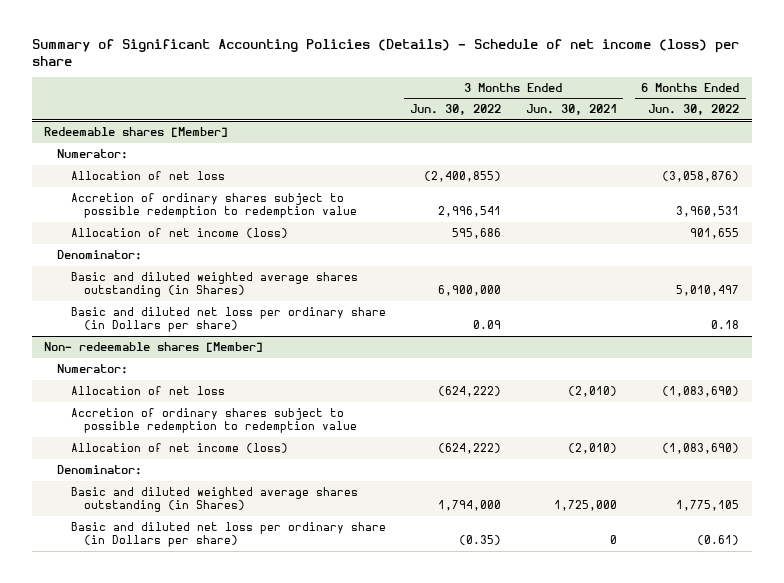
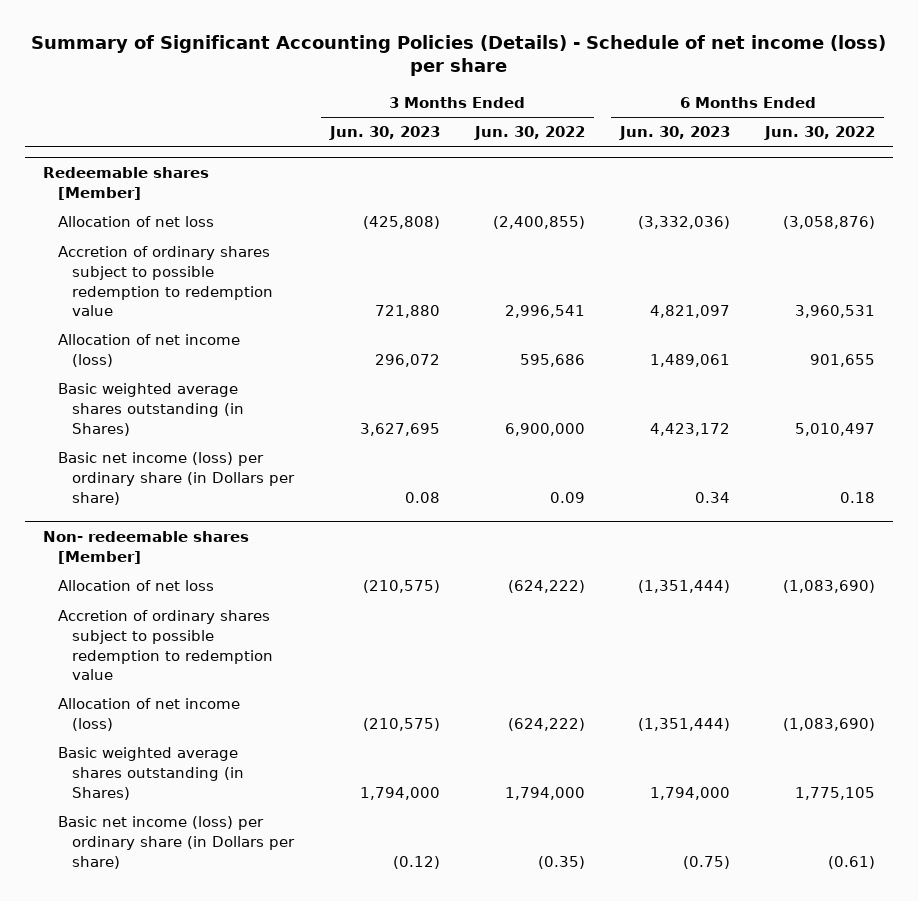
[525,104,617,116] Jun. 30, 2021 -> none
none -> [328,126,440,141] Jun. 30, 2023
none -> [619,126,731,141] Jun. 30, 2023
[57,148,129,159] Numerator: -> none
[57,249,143,260] Denominator: -> none
[70,271,358,298] Basic and diluted weighted average shares outstanding (in Shares) -> [57,383,245,436] Basic weighted average shares outstanding (in Shares)
[70,306,386,333] Basic and diluted net loss per ordinary share (in Dollars per share) -> [57,452,296,505] Basic net income (loss) per ordinary share (in Dollars per share)
[57,363,129,374] Numerator: -> none
[57,464,143,475] Denominator: -> none
[70,486,358,513] Basic and diluted weighted average shares outstanding (in Shares) -> [57,747,245,800] Basic weighted average shares outstanding (in Shares)
[70,521,386,548] Basic and diluted net loss per ordinary share (in Dollars per share) -> [57,816,296,869] Basic net income (loss) per ordinary share (in Dollars per share)

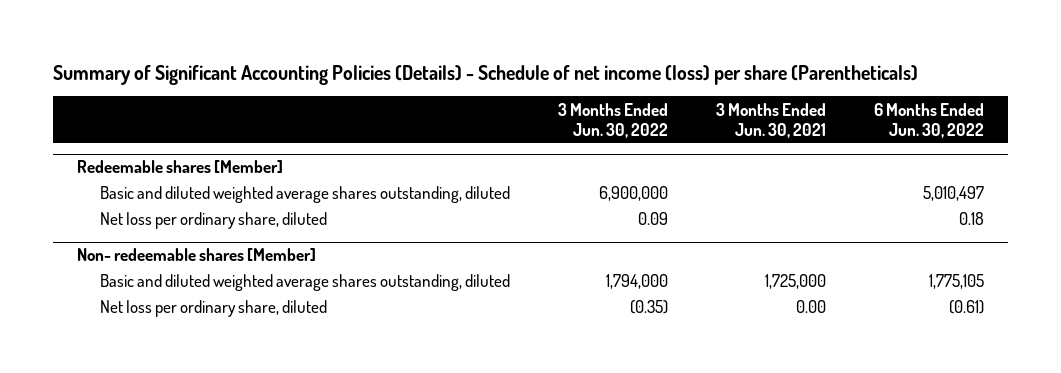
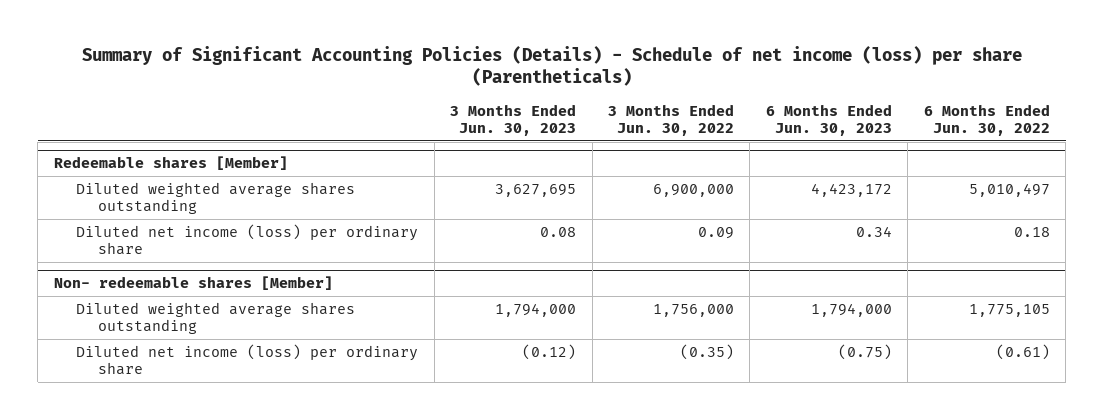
[715,102,826,139] 3 Months Ended Jun. 30, 2021 -> none
none -> [450,103,577,137] 3 Months Ended Jun. 30, 2023
none -> [765,103,892,137] 6 Months Ended Jun. 30, 2023
[100,186,511,204] Basic and diluted weighted average shares outstanding, diluted -> [76,181,356,215] Diluted weighted average shares outstanding
[100,212,328,230] Net loss per ordinary share, diluted -> [76,223,419,256] Diluted net income (loss) per ordinary share
[100,274,511,292] Basic and diluted weighted average shares outstanding, diluted -> [76,301,356,335] Diluted weighted average shares outstanding
[605,274,668,290] 1,794,000 -> [653,303,735,317] 1,756,000
[100,300,328,318] Net loss per ordinary share, diluted -> [76,343,419,376] Diluted net income (loss) per ordinary share

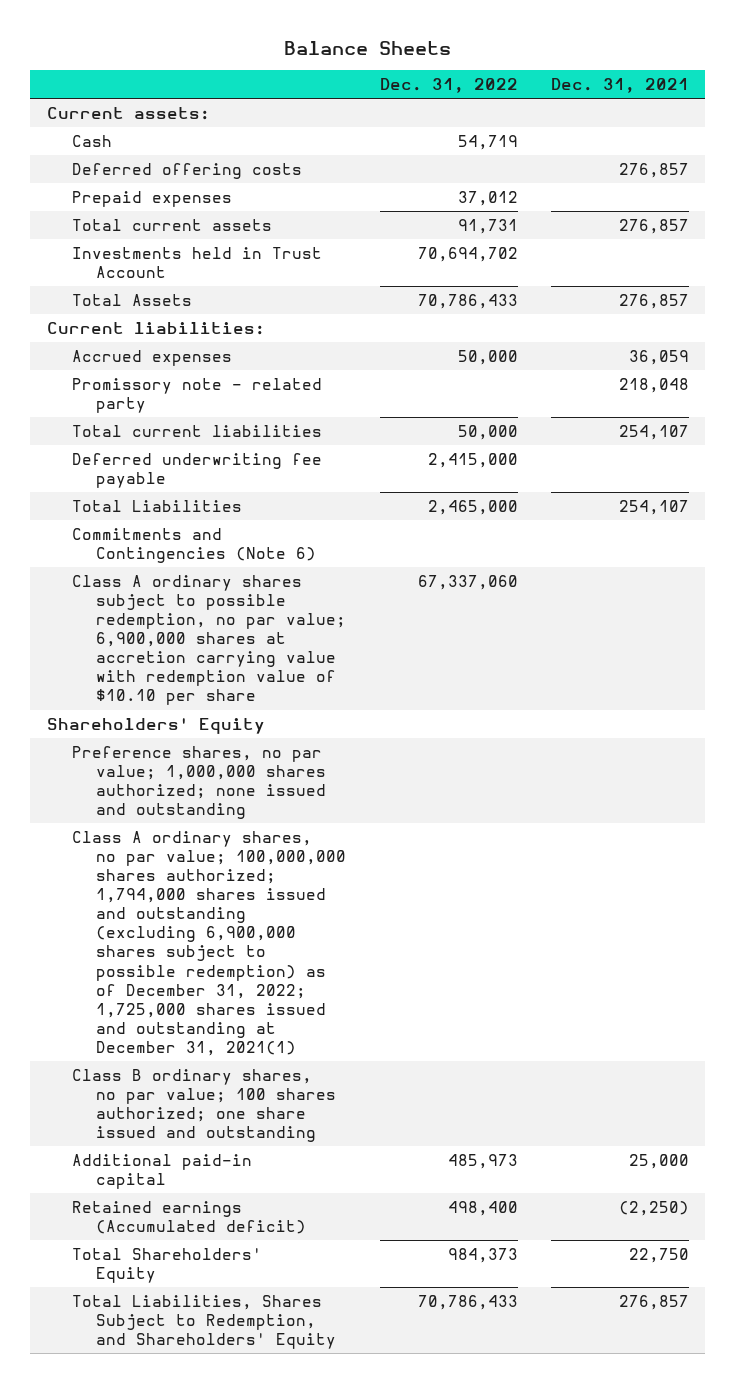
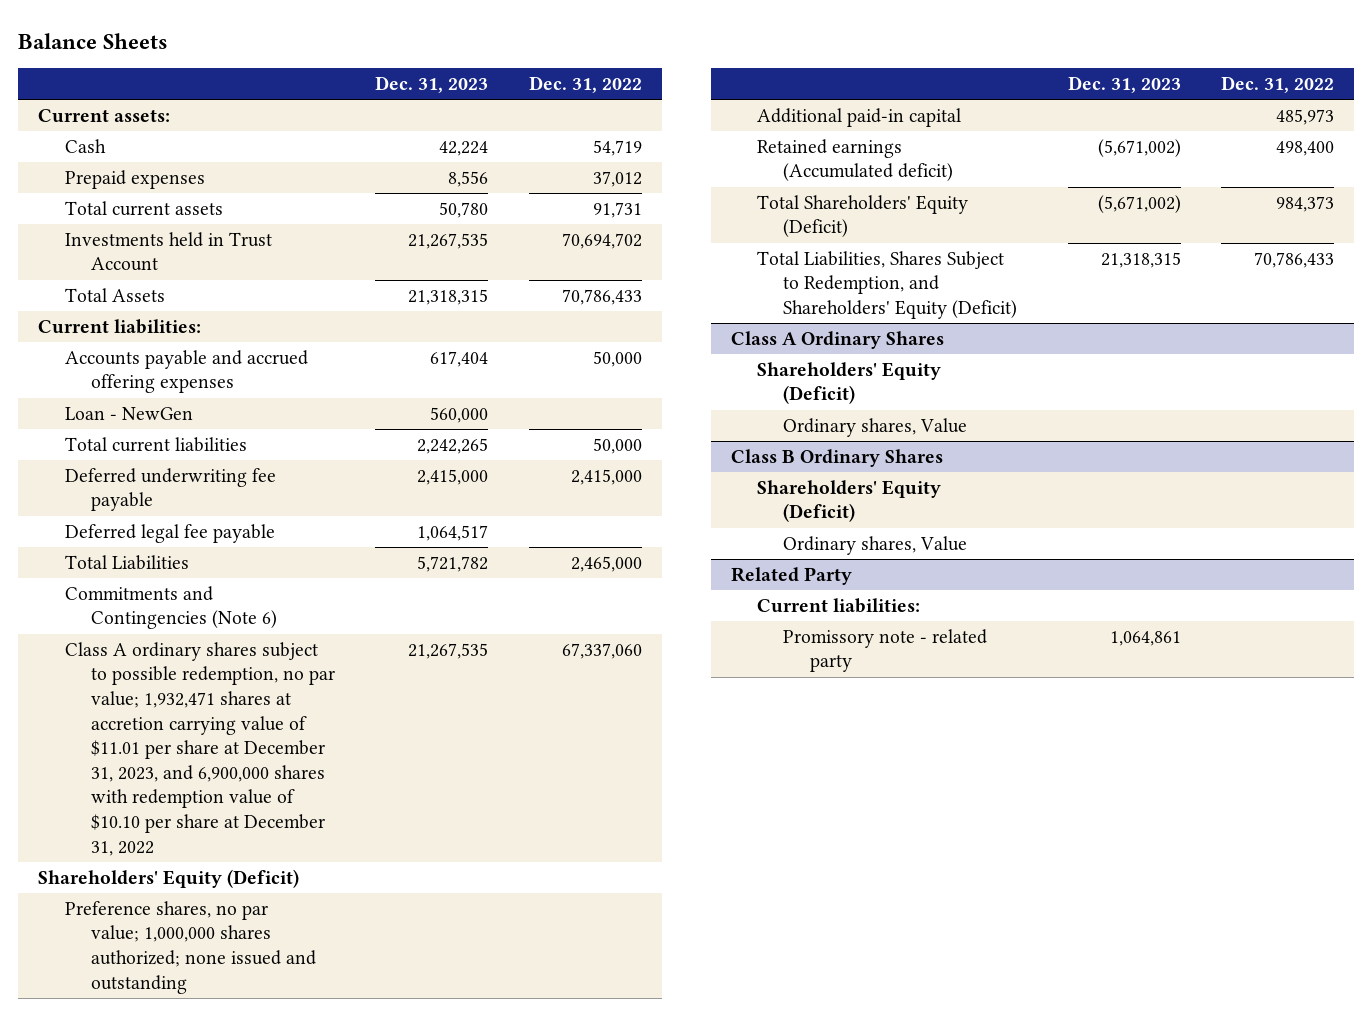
[550,78,689,94] Dec. 31, 2021 -> none
none -> [375,76,489,94] Dec. 31, 2023
[71,162,302,179] Deferred offering costs -> none
[71,377,322,414] Promissory note - related party -> none
[71,349,232,366] Accrued expenses -> [64,349,308,394] Accounts payable and accrued offering expenses
none -> [64,406,193,420] Loan - NewGen
none -> [64,523,275,543] Deferred legal fee payable
[71,574,347,706] Class A ordinary shares subject to possible redemption, no par value; 6,900,000 shares at accretion carrying value with redemption value of $10.10 per share -> [64,641,336,856] Class A ordinary shares subject to possible redemption, no par value; 1,932,471 shares at accretion carrying value of $11.01 per share at December 31, 2023, and 6,900,000 shares with redemption value of $10.10 per share at December 31, 2022
[46,717,265,734] Shareholders' Equity -> [38,868,300,888] Shareholders' Equity (Deficit)
[71,830,347,1056] Class A ordinary shares, no par value; 100,000,000 shares authorized; 1,794,000 shares issued and outstanding (excluding 6,900,000 shares subject to possible redemption) as of December 31, 2022; 1,725,000 shares issued and outstanding at December 31, 2021(1) -> none
[71,1068,337,1143] Class B ordinary shares, no par value; 100 shares authorized; one share issued and outstanding -> none
[71,1247,262,1284] Total Shareholders' Equity -> [757,194,969,238] Total Shareholders' Equity (Deficit)
[71,1294,337,1350] Total Liabilities, Shares Subject to Redemption, and Shareholders' Equity -> [757,250,1018,320] Total Liabilities, Shares Subject to Redemption, and Shareholders' Equity (Deficit)
none -> [730,330,944,349] Class A Ordinary Shares
none -> [757,361,942,405] Shareholders' Equity (Deficit)
none -> [783,417,968,437] Ordinary shares, Value
none -> [730,448,943,467] Class B Ordinary Shares
none -> [757,479,942,523] Shareholders' Equity (Deficit)
none -> [783,535,968,555] Ordinary shares, Value
none -> [730,566,852,585] Related Party
none -> [757,597,921,613] Current liabilities:
none -> [783,628,988,673] Promissory note - related party

